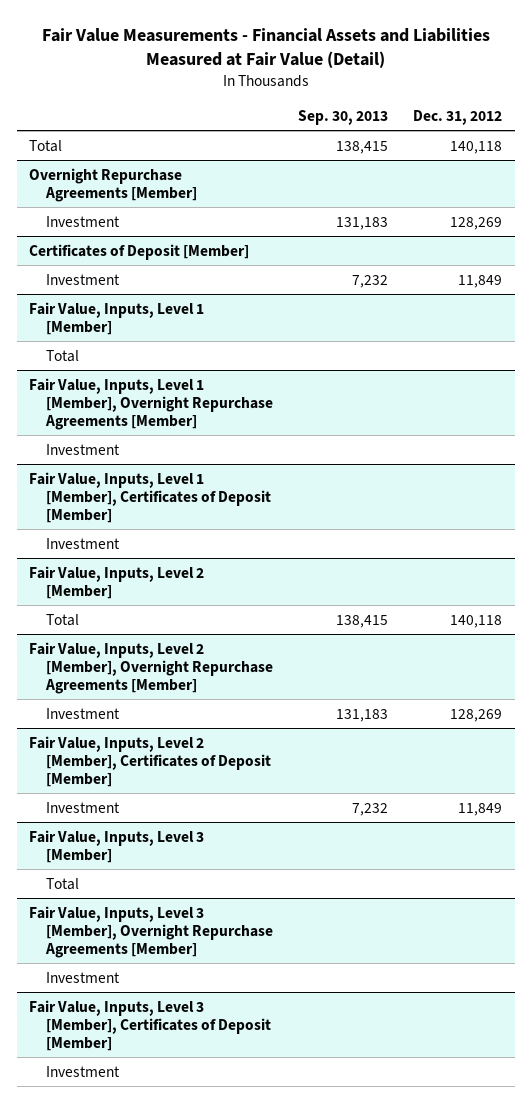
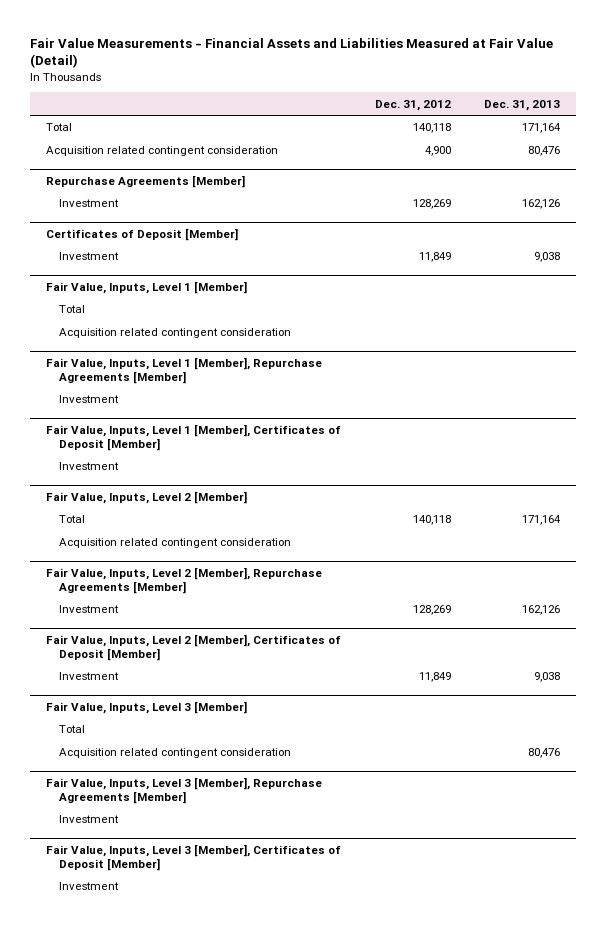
[298,109,389,125] Sep. 30, 2013 -> none
none -> [483,99,560,111] Dec. 31, 2013
none -> [46,146,279,157] Acquisition related contingent consideration
[29,167,198,202] Overnight Repurchase Agreements [Member] -> [46,174,246,188] Repurchase Agreements [Member]
none -> [58,328,291,339] Acquisition related contingent consideration
[29,377,274,431] Fair Value, Inputs, Level 1 [Member], Overnight Repurchase Agreements [Member] -> [46,356,323,384] Fair Value, Inputs, Level 1 [Member], Repurchase Agreements [Member]
none -> [58,538,291,549] Acquisition related contingent consideration
[29,641,274,695] Fair Value, Inputs, Level 2 [Member], Overnight Repurchase Agreements [Member] -> [46,566,323,594] Fair Value, Inputs, Level 2 [Member], Repurchase Agreements [Member]
none -> [58,748,291,759] Acquisition related contingent consideration
[29,905,274,959] Fair Value, Inputs, Level 3 [Member], Overnight Repurchase Agreements [Member] -> [46,776,323,804] Fair Value, Inputs, Level 3 [Member], Repurchase Agreements [Member]

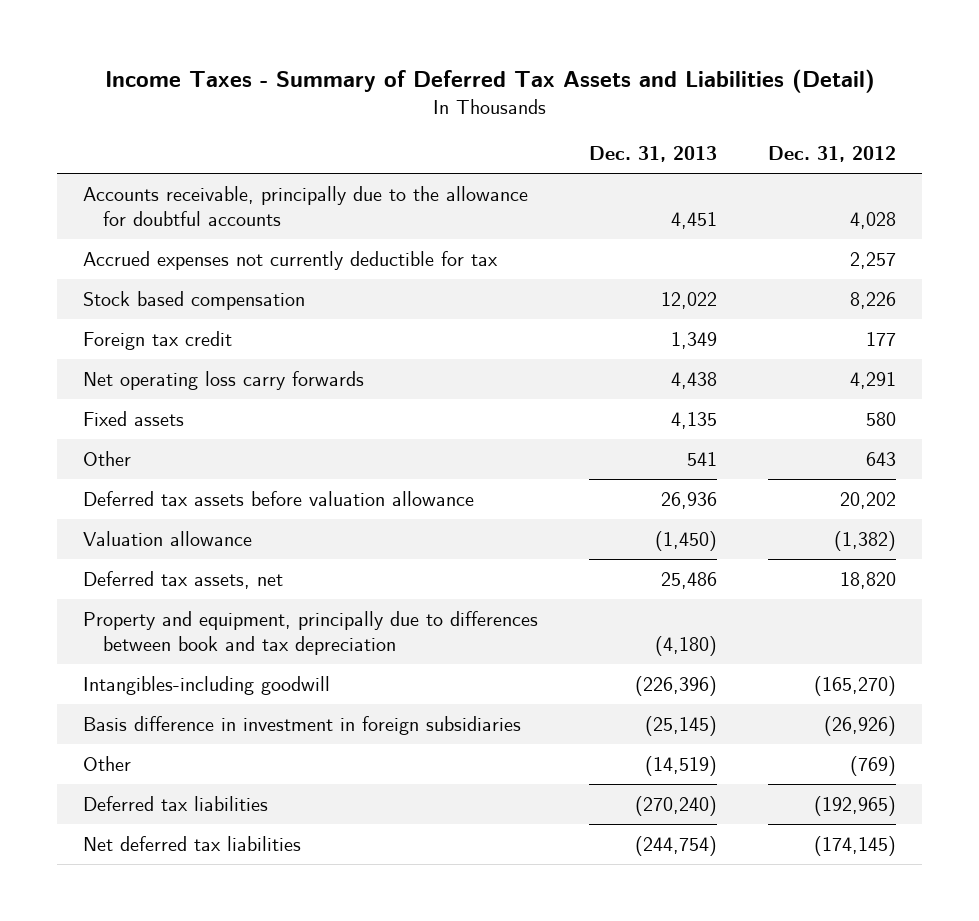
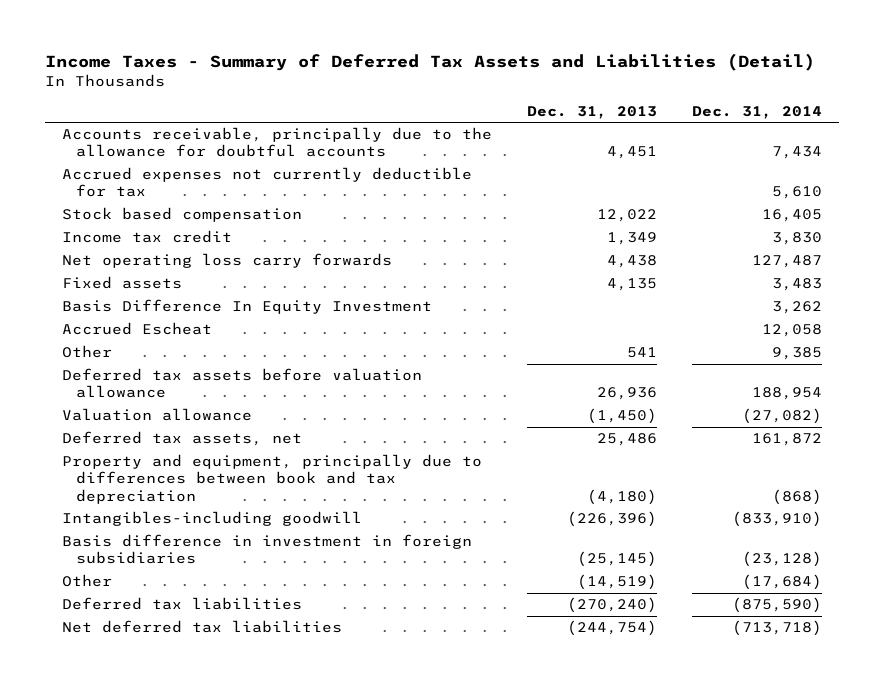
[768,146,897,163] Dec. 31, 2012 -> none
none -> [691,105,822,119] Dec. 31, 2014
[82,330,232,350] Foreign tax credit -> [62,230,233,244] Income tax credit
none -> [62,299,433,315] Basis Difference In Equity Investment
none -> [62,322,213,336] Accrued Escheat

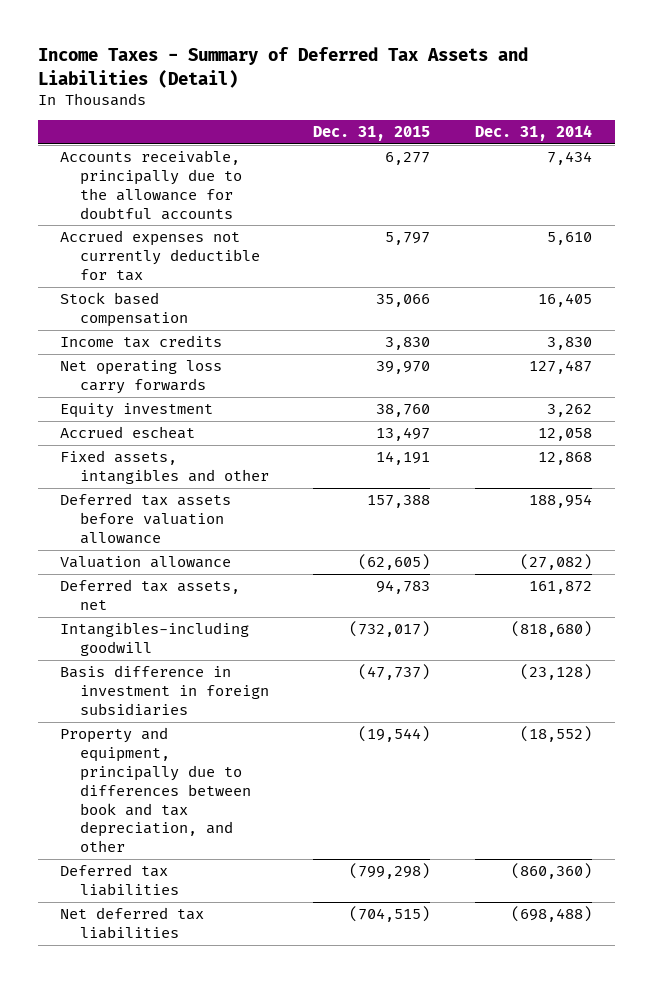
[527,105,658,119] Dec. 31, 2013 -> none
none -> [313,125,431,141] Dec. 31, 2015
[62,230,233,244] Income tax credit -> [60,335,223,349] Income tax credits
[62,276,183,290] Fixed assets -> none
[62,345,113,359] Other -> none
[62,299,433,315] Basis Difference In Equity Investment -> [60,403,214,419] Equity investment
[62,322,213,336] Accrued Escheat -> [60,426,196,440] Accrued escheat
none -> [60,450,269,485] Fixed assets, intangibles and other
[62,454,483,504] Property and equipment, principally due to differences between book and tax depreciation -> none
[731,511,822,528] (833,910) -> [511,621,593,638] (818,680)
[62,574,113,588] Other -> none
none -> [60,727,251,853] Property and equipment, principally due to differences between book and tax depreciation, and other
[731,597,822,614] (875,590) -> [511,863,593,880] (860,360)
[731,620,822,637] (713,718) -> [511,906,593,923] (698,488)

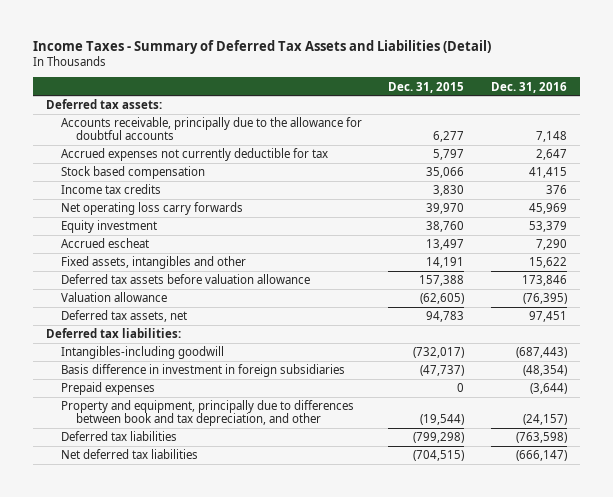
[475,124,593,141] Dec. 31, 2014 -> none
none -> [490,81,567,93] Dec. 31, 2016
none -> [46,99,163,110] Deferred tax assets:
none -> [46,328,182,339] Deferred tax liabilities:
none -> [61,382,156,396] Prepaid expenses

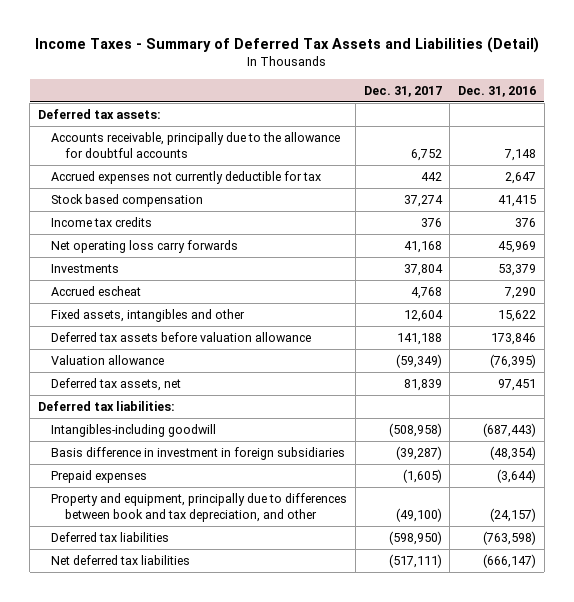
[388,81,465,93] Dec. 31, 2015 -> none
none -> [363,85,442,97] Dec. 31, 2017
[61,220,158,234] Equity investment -> [51,263,120,273] Investments

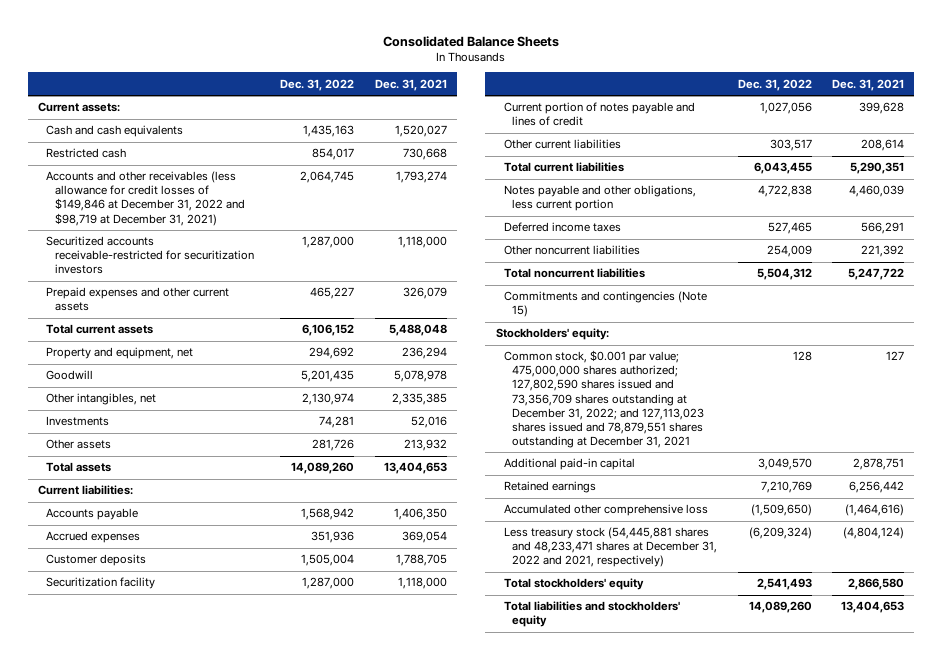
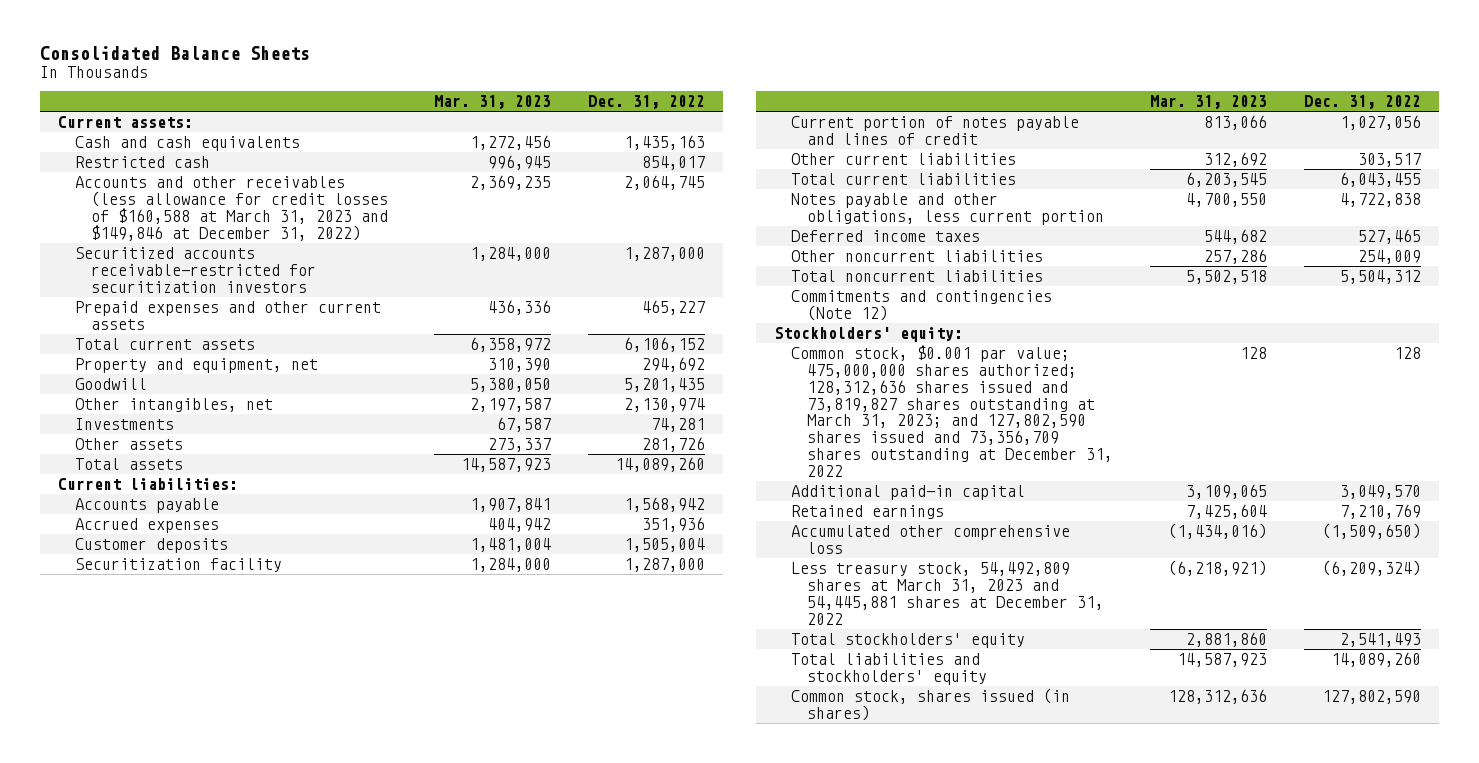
[374,78,447,91] Dec. 31, 2021 -> none
none -> [434,95,552,110] Mar. 31, 2023
[46,171,245,226] Accounts and other receivables (less allowance for credit losses of $149,846 at December 31, 2022 and $98,719 at December 31, 2021) -> [74,176,389,241] Accounts and other receivables (less allowance for credit losses of $160,588 at March 31, 2023 and $149,846 at December 31, 2022)
[503,291,707,318] Commitments and contingencies (Note 15) -> [790,290,1052,321] Commitments and contingencies (Note 12)
[503,350,705,448] Common stock, $0.001 par value; 475,000,000 shares authorized; 127,802,590 shares issued and 73,356,709 shares outstanding at December 31, 2022; and 127,113,023 shares issued and 78,879,551 shares outstanding at December 31, 2021 -> [790,345,1114,477] Common stock, $0.001 par value; 475,000,000 shares authorized; 128,312,636 shares issued and 73,819,827 shares outstanding at March 31, 2023; and 127,802,590 shares issued and 73,356,709 shares outstanding at December 31, 2022
[503,527,718,568] Less treasury stock (54,445,881 shares and 48,233,471 shares at December 31, 2022 and 2021, respectively) -> [790,562,1105,625] Less treasury stock, 54,492,809 shares at March 31, 2023 and 54,445,881 shares at December 31, 2022
none -> [790,688,1070,721] Common stock, shares issued (in shares)

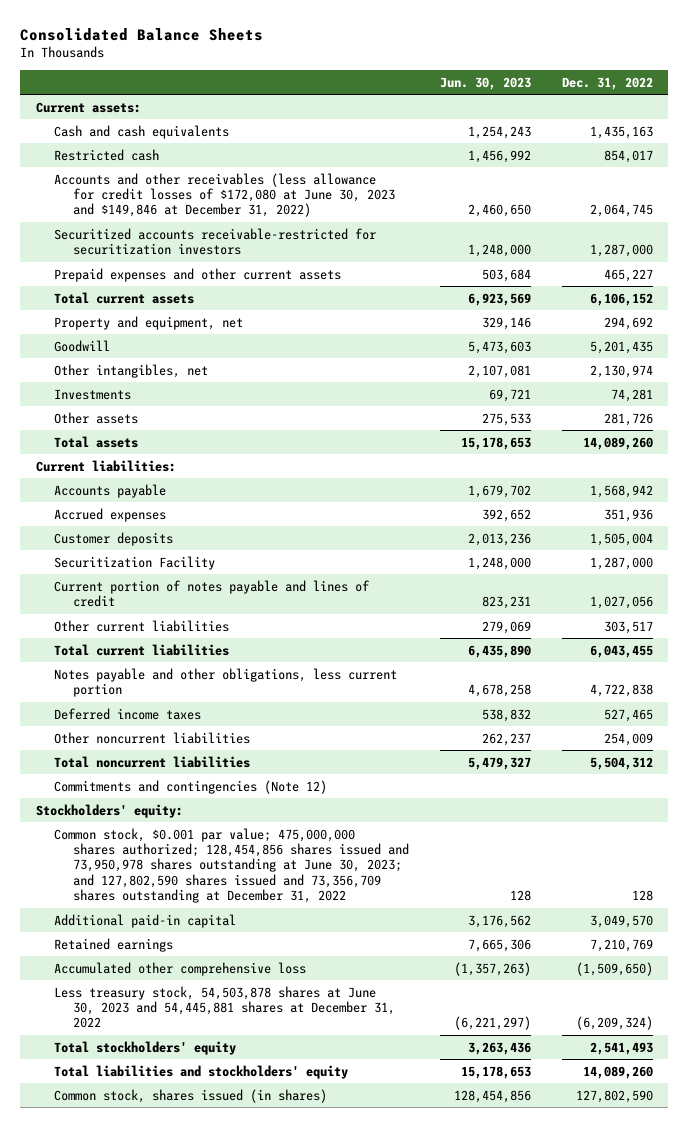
[434,95,552,110] Mar. 31, 2023 -> none
none -> [439,76,531,90] Jun. 30, 2023
[74,176,389,241] Accounts and other receivables (less allowance for credit losses of $160,588 at March 31, 2023 and $149,846 at December 31, 2022) -> [54,172,395,218] Accounts and other receivables (less allowance for credit losses of $172,080 at June 30, 2023 and $149,846 at December 31, 2022)
[74,558,282,573] Securitization facility -> [54,555,216,570] Securitization Facility
[790,345,1114,477] Common stock, $0.001 par value; 475,000,000 shares authorized; 128,312,636 shares issued and 73,819,827 shares outstanding at March 31, 2023; and 127,802,590 shares issued and 73,356,709 shares outstanding at December 31, 2022 -> [54,827,409,904] Common stock, $0.001 par value; 475,000,000 shares authorized; 128,454,856 shares issued and 73,950,978 shares outstanding at June 30, 2023; and 127,802,590 shares issued and 73,356,709 shares outstanding at December 31, 2022
[790,562,1105,625] Less treasury stock, 54,492,809 shares at March 31, 2023 and 54,445,881 shares at December 31, 2022 -> [54,985,395,1029] Less treasury stock, 54,503,878 shares at June 30, 2023 and 54,445,881 shares at December 31, 2022

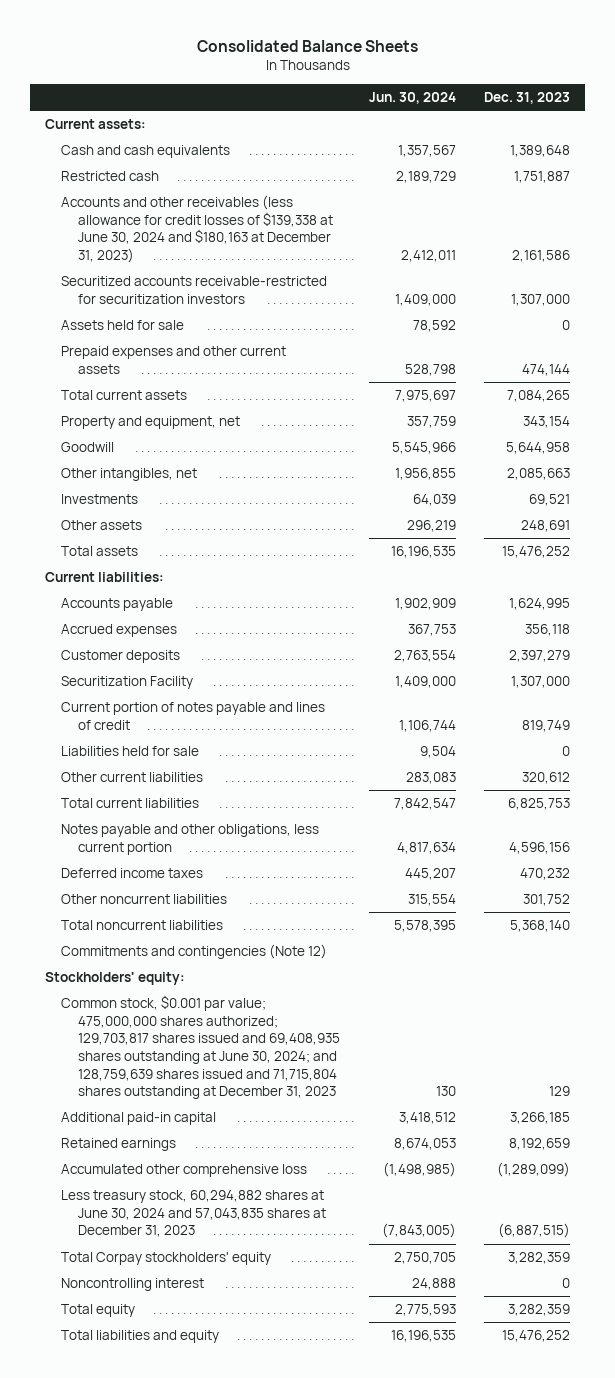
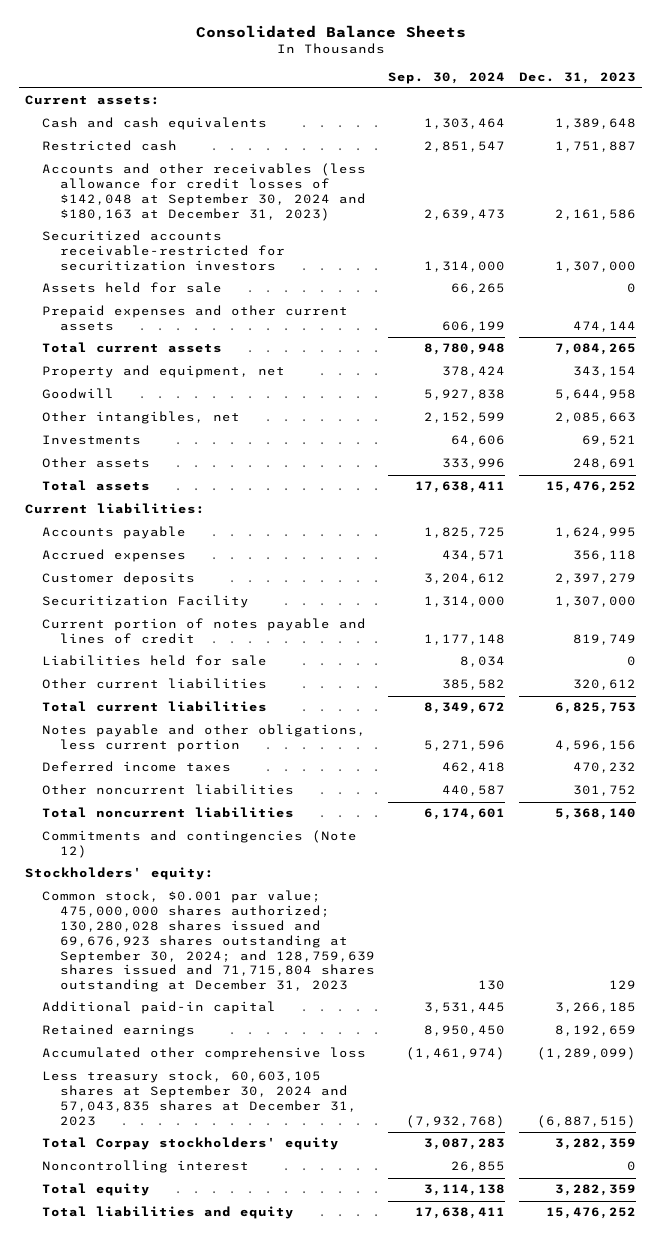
[368,91,456,104] Jun. 30, 2024 -> none
none -> [388,71,506,84] Sep. 30, 2024
[61,195,333,263] Accounts and other receivables (less allowance for credit losses of $139,338 at June 30, 2024 and $180,163 at December 31, 2023) -> [42,163,367,221] Accounts and other receivables (less allowance for credit losses of $142,048 at September 30, 2024 and $180,163 at December 31, 2023)
[61,995,340,1100] Common stock, $0.001 par value; 475,000,000 shares authorized; 129,703,817 shares issued and 69,408,935 shares outstanding at June 30, 2024; and 128,759,639 shares issued and 71,715,804 shares outstanding at December 31, 2023 -> [42,890,375,993] Common stock, $0.001 par value; 475,000,000 shares authorized; 130,280,028 shares issued and 69,676,923 shares outstanding at September 30, 2024; and 128,759,639 shares issued and 71,715,804 shares outstanding at December 31, 2023
[61,1190,326,1238] Less treasury stock, 60,294,882 shares at June 30, 2024 and 57,043,835 shares at December 31, 2023 -> [42,1070,357,1126] Less treasury stock, 60,603,105 shares at September 30, 2024 and 57,043,835 shares at December 31, 2023

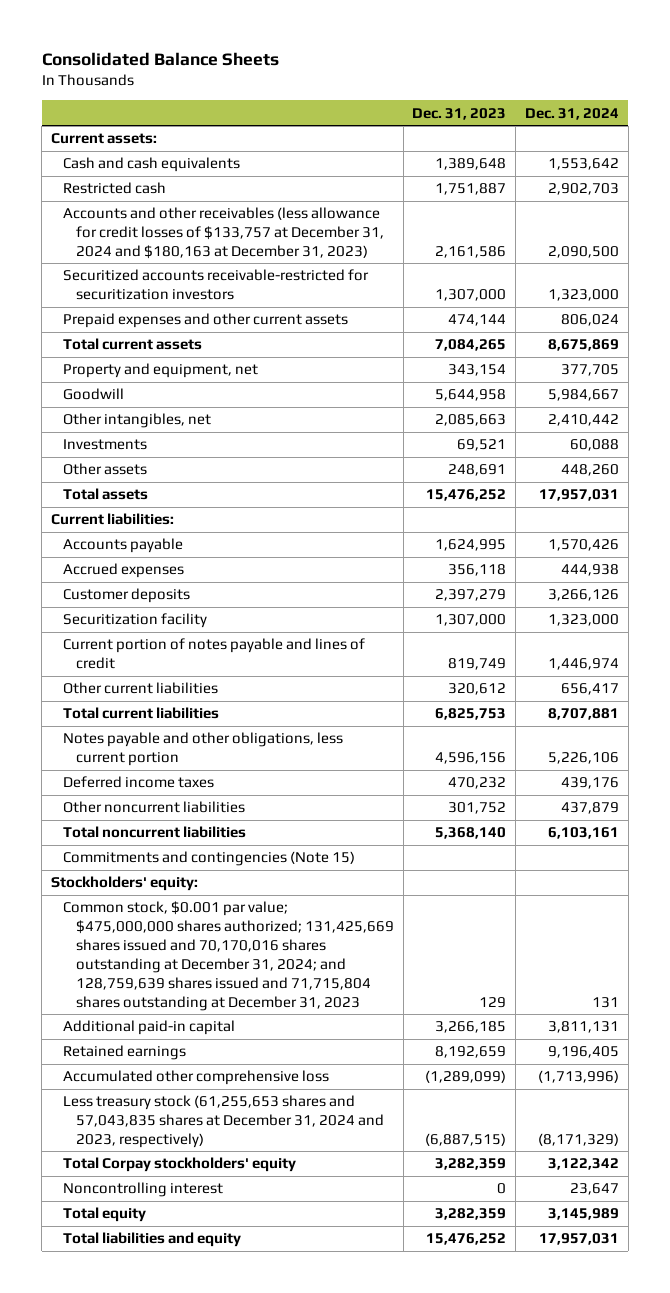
[388,71,506,84] Sep. 30, 2024 -> none
none -> [525,107,620,120] Dec. 31, 2024
[42,163,367,221] Accounts and other receivables (less allowance for credit losses of $142,048 at September 30, 2024 and $180,163 at December 31, 2023) -> [63,207,384,259] Accounts and other receivables (less allowance for credit losses of $133,757 at December 31, 2024 and $180,163 at December 31, 2023)
[42,282,223,294] Assets held for sale -> none
[42,595,250,609] Securitization Facility -> [63,613,208,629] Securitization facility
[42,655,268,667] Liabilities held for sale -> none
[42,830,358,859] Commitments and contingencies (Note 12) -> [63,851,356,867] Commitments and contingencies (Note 15)
[42,890,375,993] Common stock, $0.001 par value; 475,000,000 shares authorized; 130,280,028 shares issued and 69,676,923 shares outstanding at September 30, 2024; and 128,759,639 shares issued and 71,715,804 shares outstanding at December 31, 2023 -> [63,901,394,1011] Common stock, $0.001 par value; $475,000,000 shares authorized; 131,425,669 shares issued and 70,170,016 shares outstanding at December 31, 2024; and 128,759,639 shares issued and 71,715,804 shares outstanding at December 31, 2023
[42,1070,357,1126] Less treasury stock, 60,603,105 shares at September 30, 2024 and 57,043,835 shares at December 31, 2023 -> [63,1095,384,1148] Less treasury stock (61,255,653 shares and 57,043,835 shares at December 31, 2024 and 2023, respectively)

